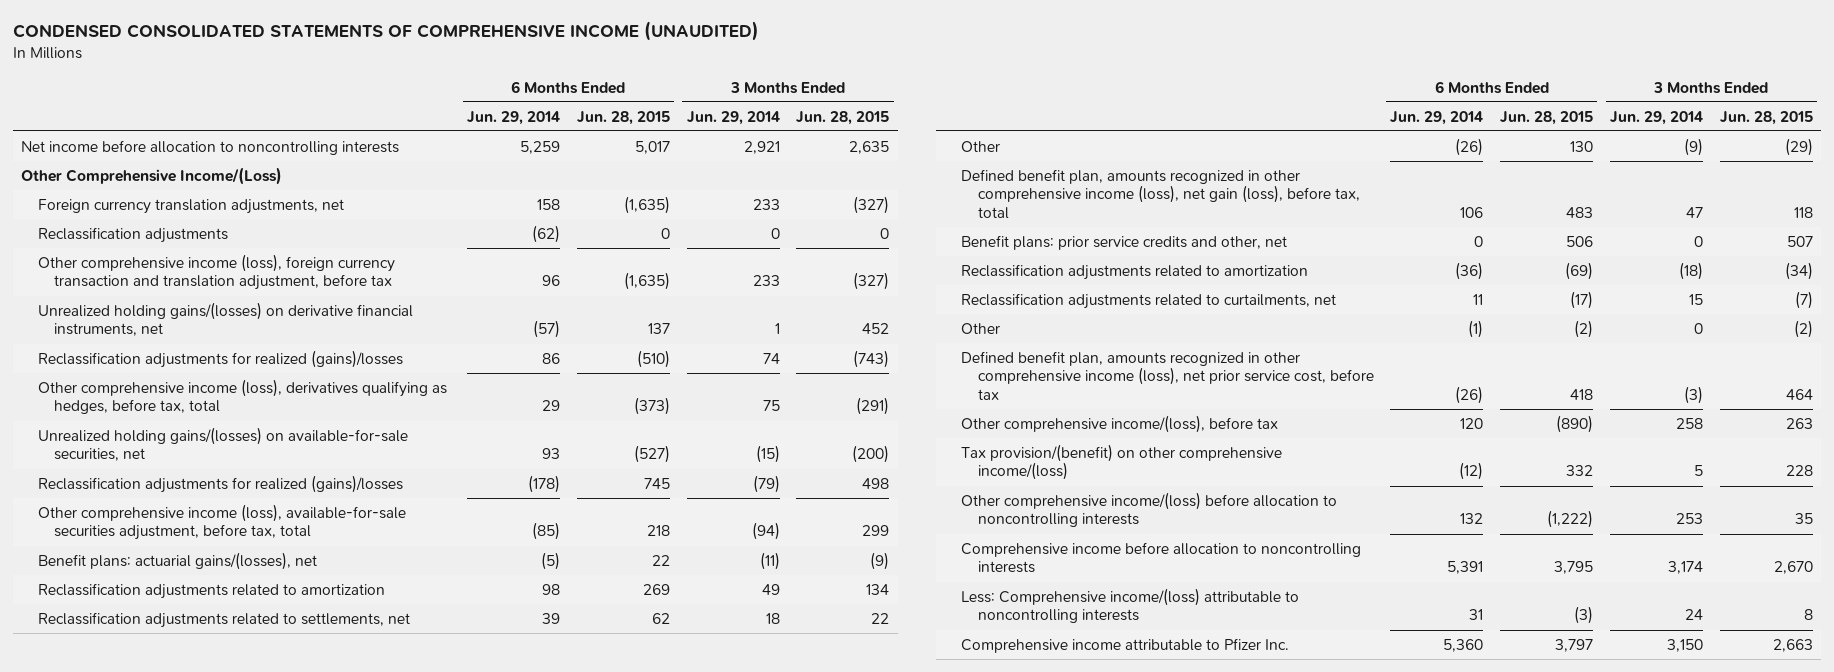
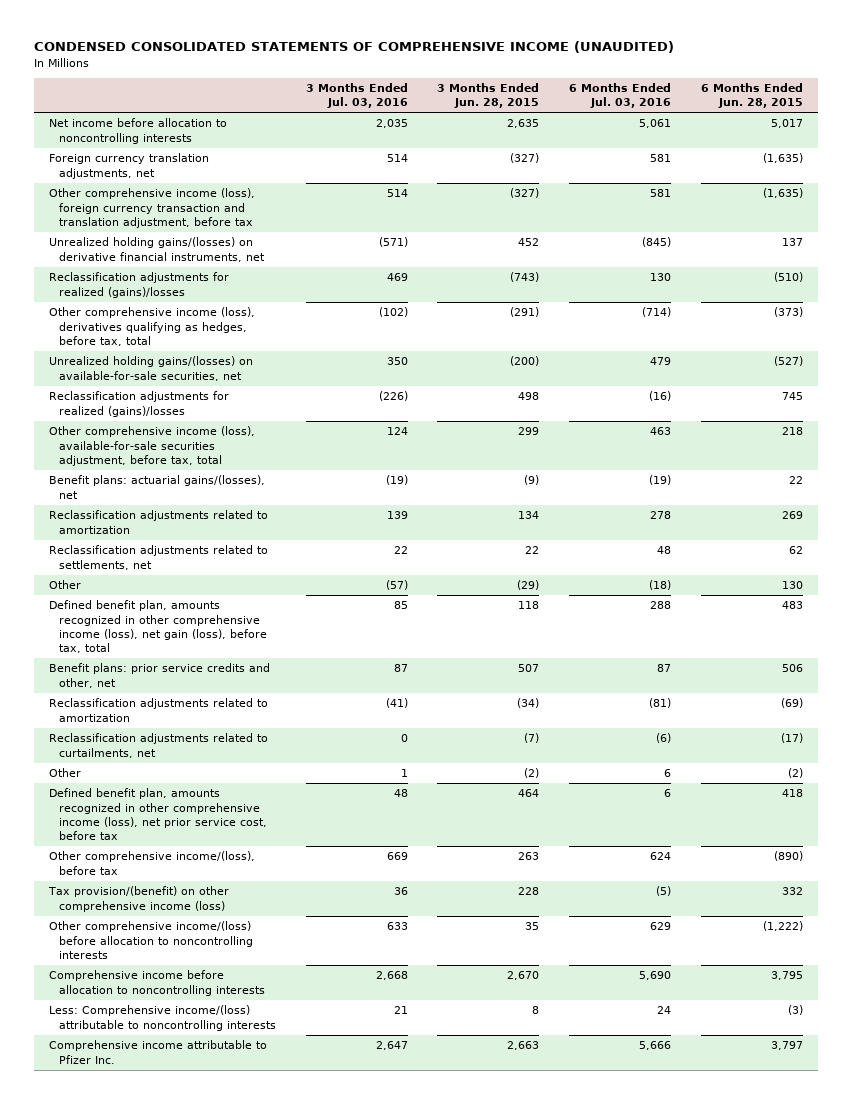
[467,110,561,125] Jun. 29, 2014 -> none
[686,110,780,125] Jun. 29, 2014 -> none
none -> [305,82,408,109] 3 Months Ended Jul. 03, 2016
none -> [569,82,672,109] 6 Months Ended Jul. 03, 2016
[21,166,283,185] Other Comprehensive Income/(Loss) -> none
[37,226,228,243] Reclassification adjustments -> none
[961,443,1283,481] Tax provision/(benefit) on other comprehensive income/(loss) -> [47,886,229,912] Tax provision/(benefit) on other comprehensive income (loss)

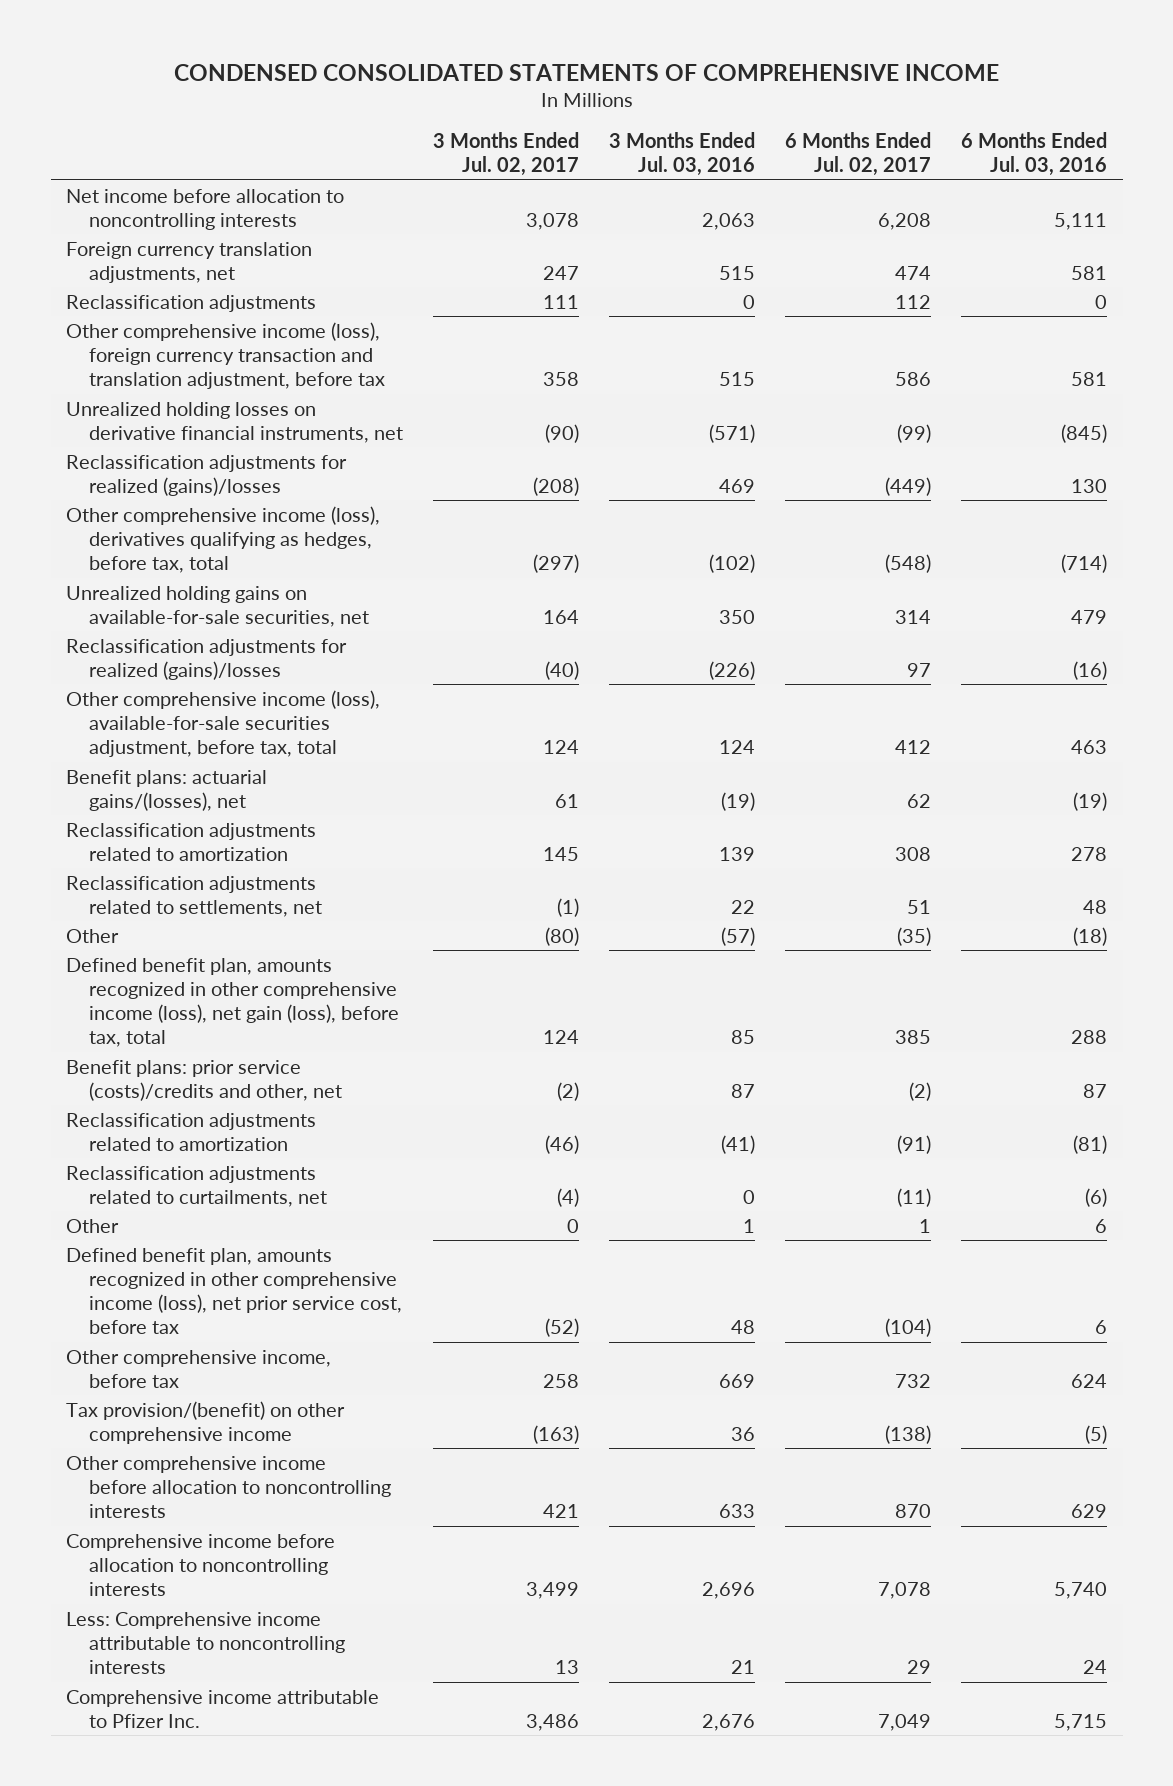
[34,41,675,54] CONDENSED CONSOLIDATED STATEMENTS OF COMPREHENSIVE INCOME (UNAUDITED) -> [173,63,999,81] CONDENSED CONSOLIDATED STATEMENTS OF COMPREHENSIVE INCOME
[437,82,540,109] 3 Months Ended Jun. 28, 2015 -> none
[701,82,804,109] 6 Months Ended Jun. 28, 2015 -> none
none -> [433,132,580,177] 3 Months Ended Jul. 02, 2017
none -> [785,132,932,177] 6 Months Ended Jul. 02, 2017
[375,119,408,129] 2,035 -> [702,212,756,230] 2,063
[639,119,672,129] 5,061 -> [1054,212,1108,230] 5,111
[386,154,408,163] 514 -> [719,265,756,280] 515
none -> [65,294,316,312] Reclassification adjustments
[386,189,408,198] 514 -> [719,371,756,386] 515
[48,237,265,262] Unrealized holding gains/(losses) on derivative financial instruments, net -> [65,401,404,443] Unrealized holding losses on derivative financial instruments, net
[48,356,253,381] Unrealized holding gains/(losses) on available-for-sale securities, net -> [65,585,370,627] Unrealized holding gains on available-for-sale securities, net
[48,663,270,688] Benefit plans: prior service credits and other, net -> [65,1059,343,1101] Benefit plans: prior service (costs)/credits and other, net
[48,851,255,875] Other comprehensive income/(loss), before tax -> [65,1349,331,1388] Other comprehensive income, before tax
[47,886,229,912] Tax provision/(benefit) on other comprehensive income (loss) -> [65,1400,345,1444] Tax provision/(benefit) on other comprehensive income
[48,921,253,959] Other comprehensive income/(loss) before allocation to noncontrolling interests -> [65,1455,392,1518] Other comprehensive income before allocation to noncontrolling interests
[375,971,408,981] 2,668 -> [702,1581,756,1599] 2,696
[639,971,672,981] 5,690 -> [1054,1581,1108,1599] 5,740
[48,1005,276,1031] Less: Comprehensive income/(loss) attributable to noncontrolling interests -> [65,1611,346,1674] Less: Comprehensive income attributable to noncontrolling interests
[375,1041,408,1051] 2,647 -> [702,1713,756,1731] 2,676
[639,1041,672,1051] 5,666 -> [1054,1713,1108,1731] 5,715

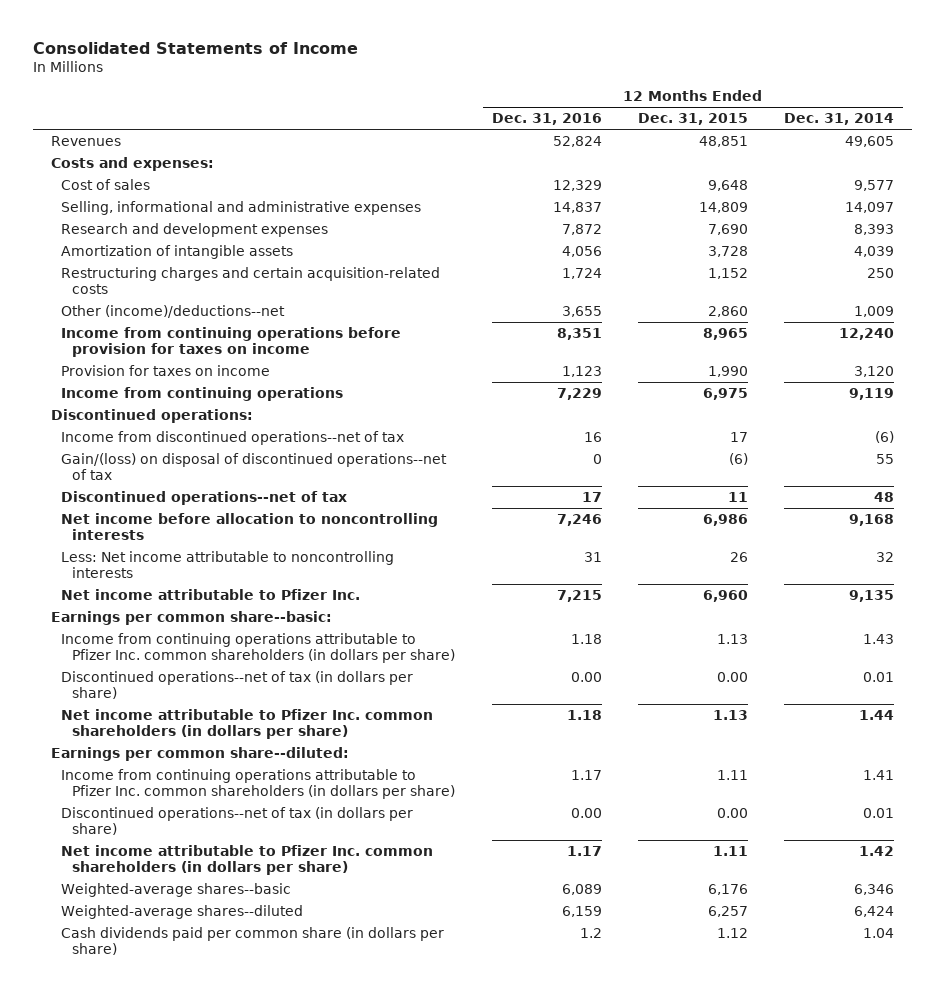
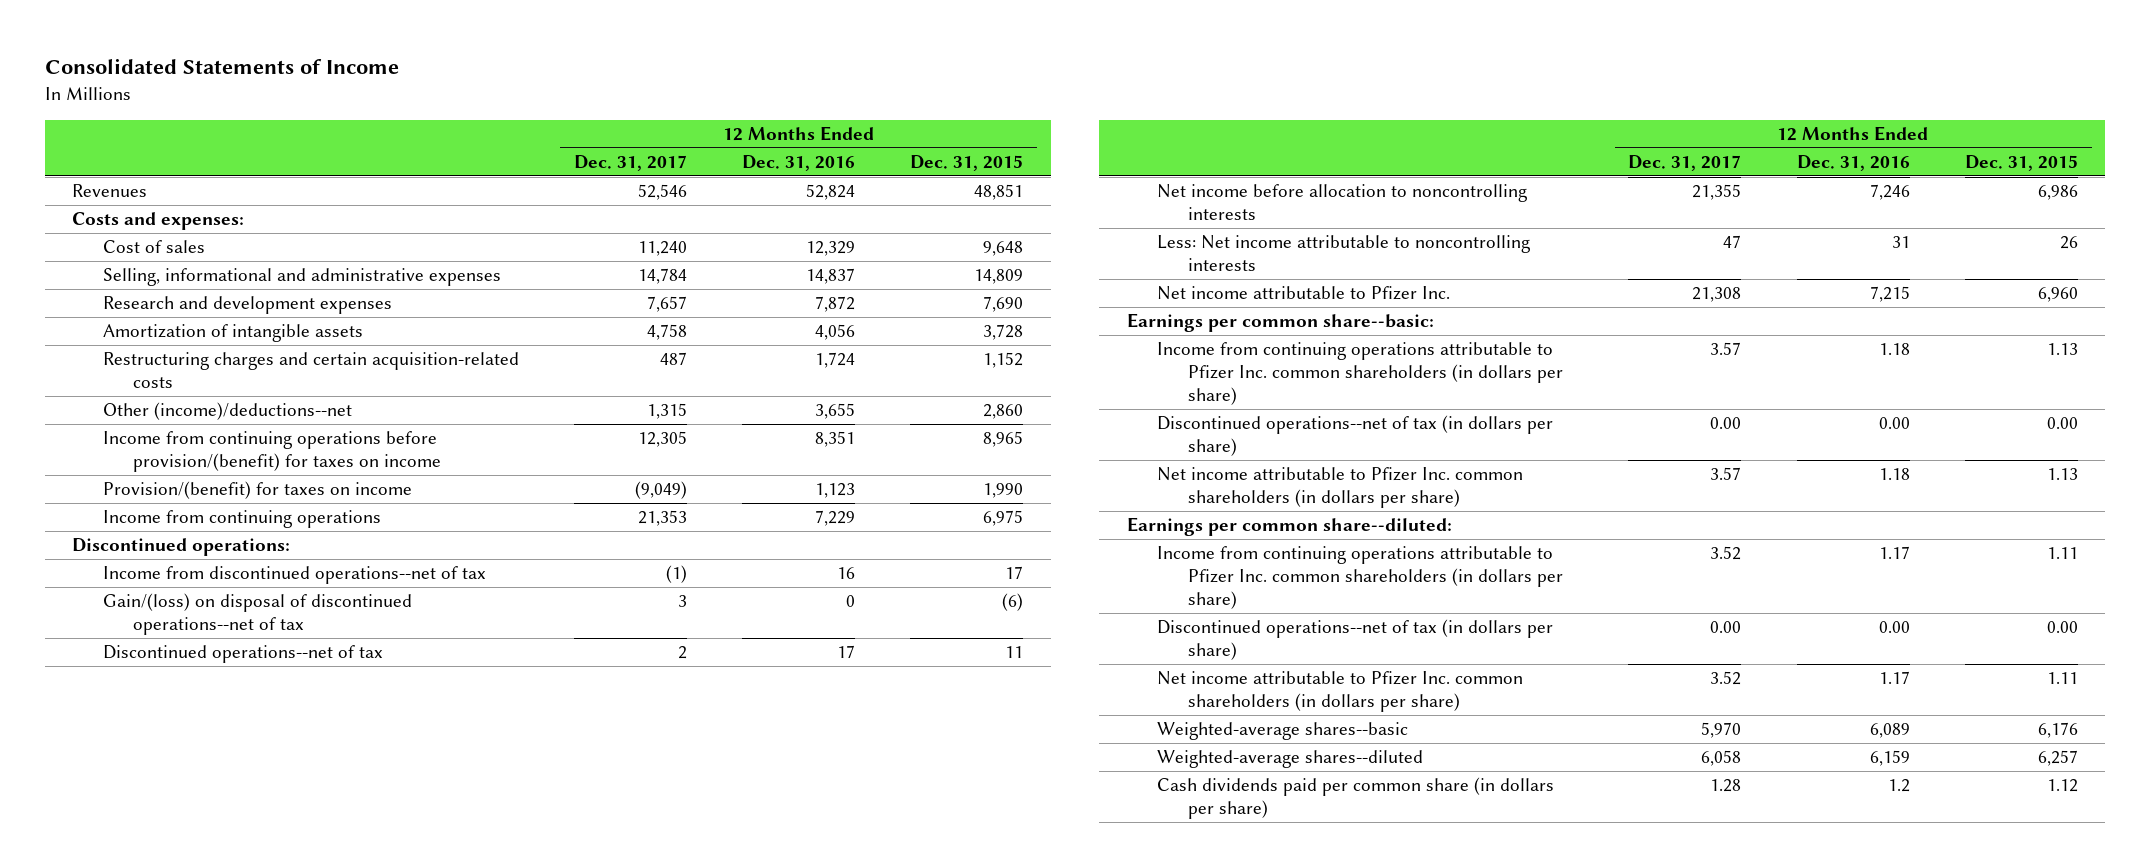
[784,113,895,126] Dec. 31, 2014 -> none
none -> [574,154,688,171] Dec. 31, 2017
[61,326,402,357] Income from continuing operations before provision for taxes on income -> [102,431,442,472] Income from continuing operations before provision/(benefit) for taxes on income
[61,364,271,376] Provision for taxes on income -> [102,481,412,500] Provision/(benefit) for taxes on income

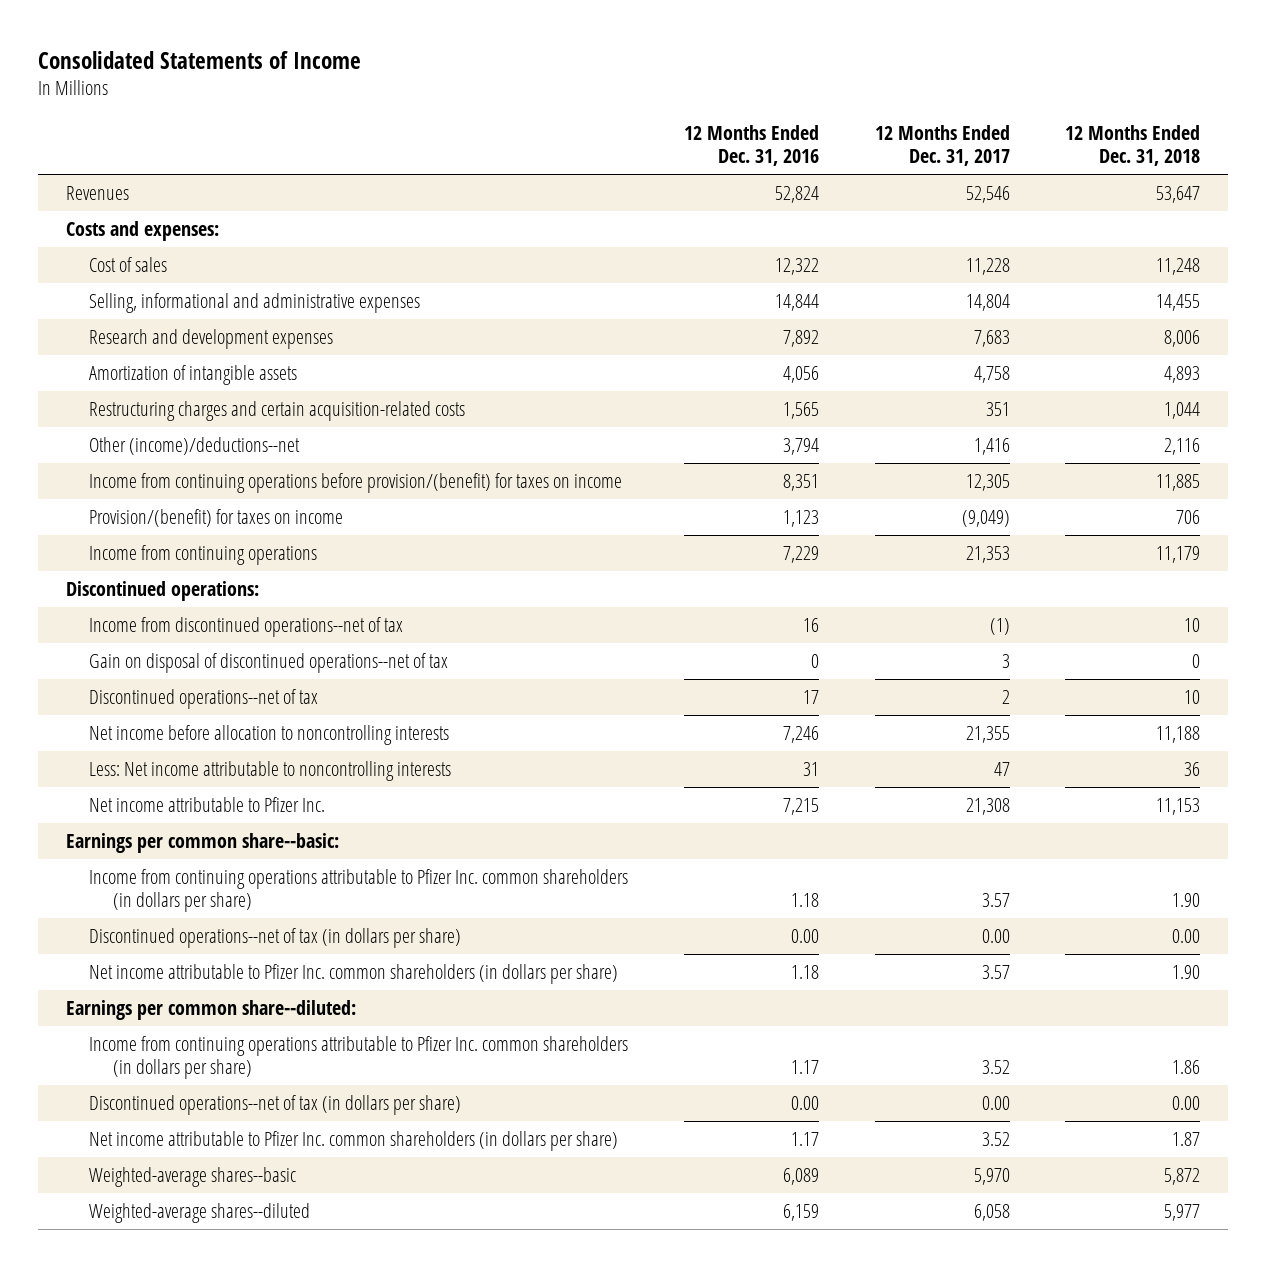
[910,154,1024,171] Dec. 31, 2015 -> none
none -> [1065,124,1201,167] 12 Months Ended Dec. 31, 2018
[638,241,688,257] 11,240 -> [965,257,1010,275] 11,228
[806,241,856,257] 12,329 -> [774,257,819,275] 12,322
[638,268,688,285] 14,784 -> [965,293,1010,311] 14,804
[806,268,856,285] 14,837 -> [774,293,819,311] 14,844
[647,296,688,313] 7,657 -> [973,329,1010,347] 7,683
[815,296,856,313] 7,872 -> [782,329,819,347] 7,892
[660,352,688,366] 487 -> [985,401,1010,416] 351
[815,352,856,369] 1,724 -> [782,401,819,419] 1,565
[647,403,688,420] 1,315 -> [973,437,1010,455] 1,416
[815,403,856,420] 3,655 -> [782,437,819,455] 3,794
[102,593,412,635] Gain/(loss) on disposal of discontinued operations--net of tax -> [89,652,449,673] Gain on disposal of discontinued operations--net of tax
[1157,777,1555,819] Cash dividends paid per common share (in dollars per share) -> none

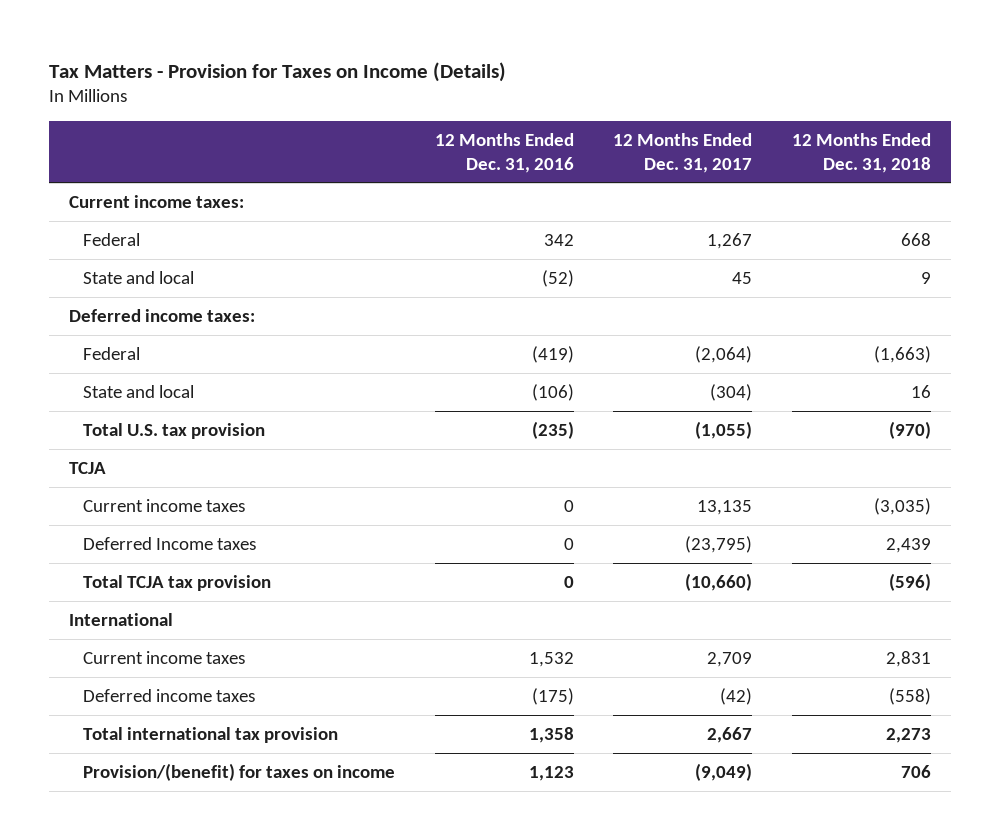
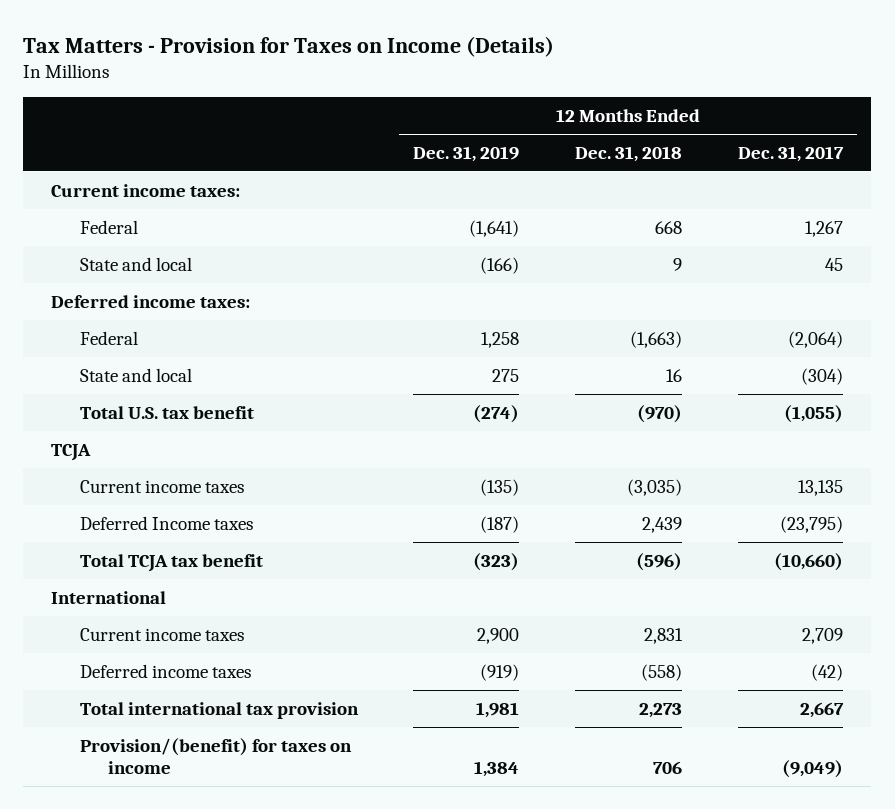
[434,132,574,173] 12 Months Ended Dec. 31, 2016 -> none
none -> [413,145,520,162] Dec. 31, 2019
[83,422,266,439] Total U.S. tax provision -> [79,405,254,419] Total U.S. tax benefit
[83,574,272,591] Total TCJA tax provision -> [79,553,263,572] Total TCJA tax benefit

